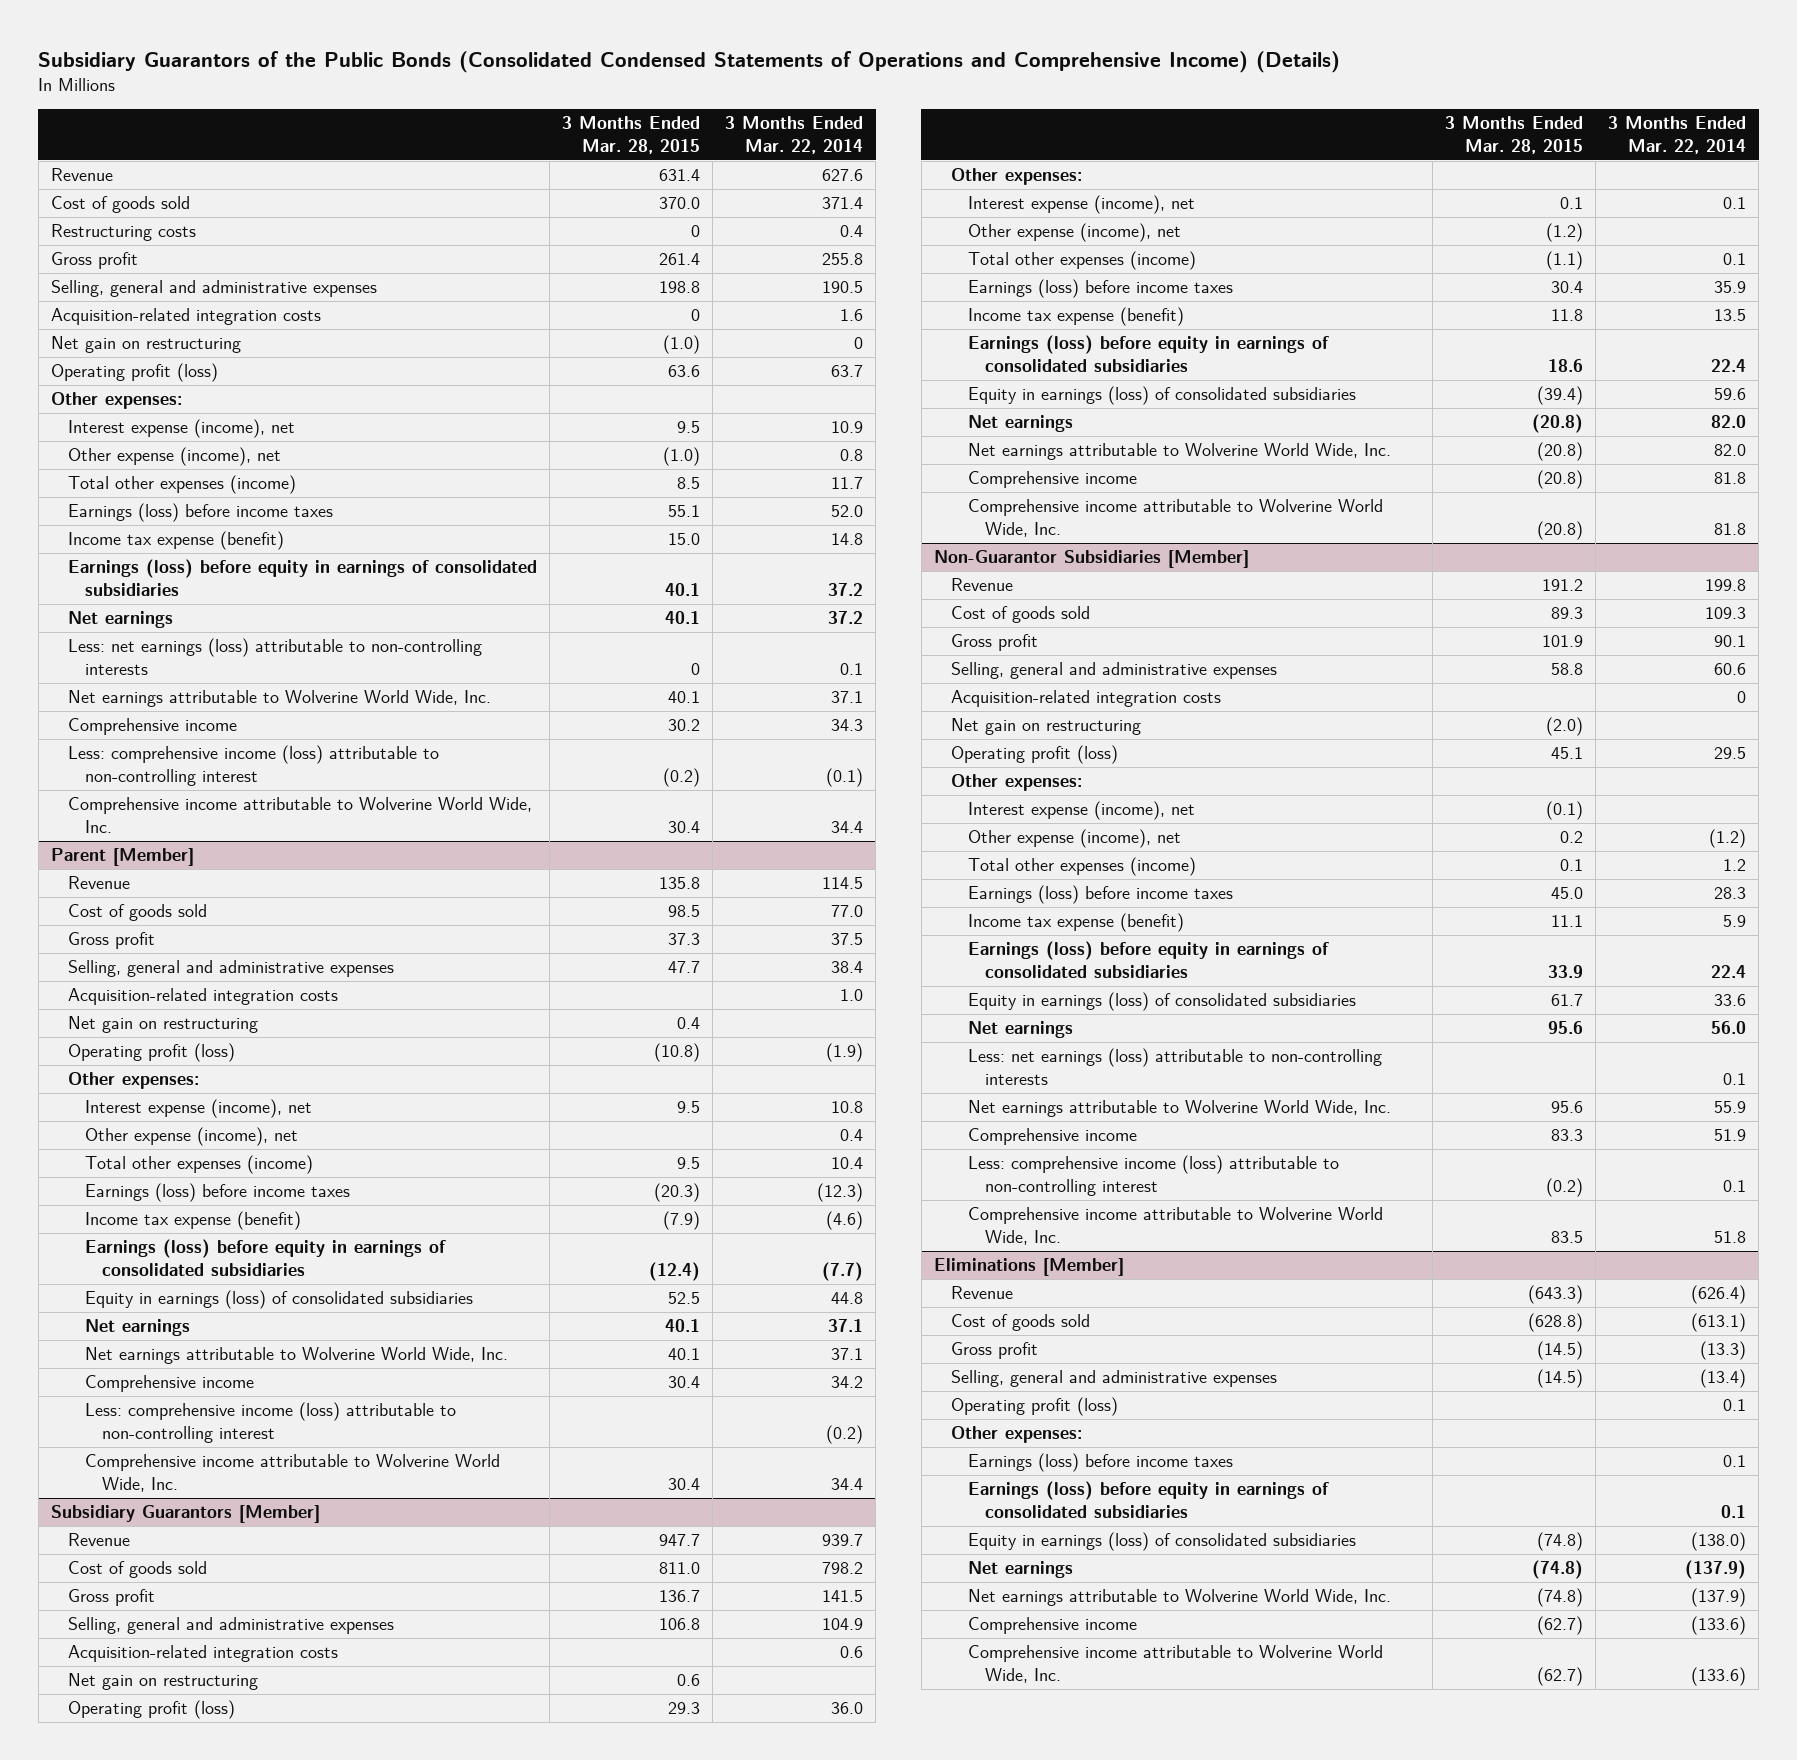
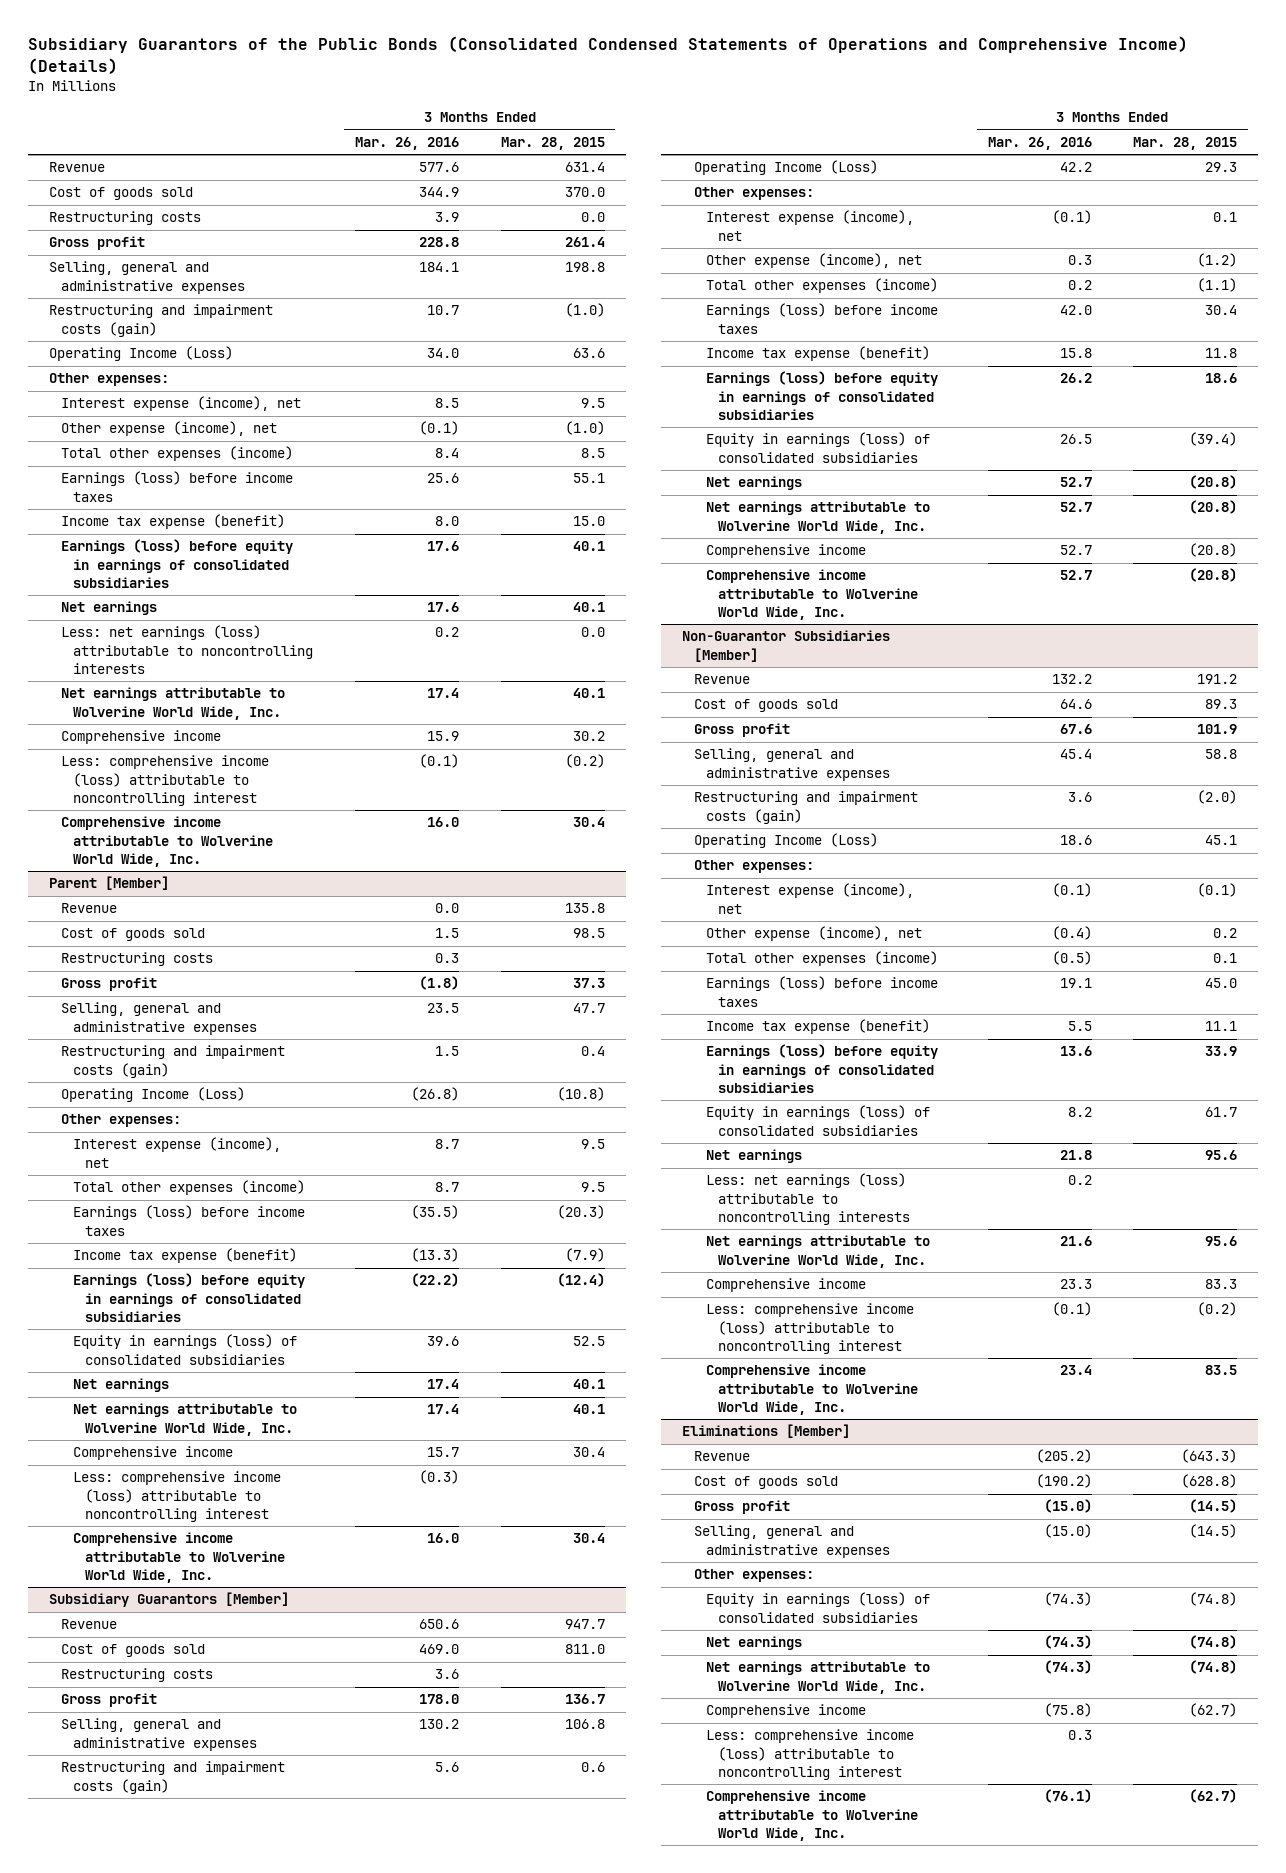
[725,116,864,155] 3 Months Ended Mar. 22, 2014 -> none
none -> [354,136,459,150] Mar. 26, 2016
[691,225,701,238] 0 -> [580,212,605,223] 0.0
[51,308,322,326] Acquisition-related integration costs -> none
[51,336,242,354] Net gain on restructuring -> [49,304,274,337] Restructuring and impairment costs (gain)
[51,363,219,383] Operating profit (loss) -> [49,346,234,362] Operating Income (Loss)
[67,638,482,676] Less: net earnings (loss) attributable to non-controlling interests -> [61,625,314,674] Less: net earnings (loss) attributable to noncontrolling interests
[691,663,701,676] 0 -> [580,627,605,638] 0.0
[67,745,439,787] Less: comprehensive income (loss) attributable to non-controlling interest -> [61,755,270,806] Less: comprehensive income (loss) attributable to noncontrolling interest
none -> [61,952,214,967] Restructuring costs
[67,988,338,1006] Acquisition-related integration costs -> none
[67,1016,258,1034] Net gain on restructuring -> [61,1045,286,1078] Restructuring and impairment costs (gain)
[67,1043,235,1063] Operating profit (loss) -> [61,1087,246,1103] Operating Income (Loss)
[84,1127,298,1147] Other expense (income), net -> none
[84,1402,456,1444] Less: comprehensive income (loss) attributable to non-controlling interest -> [73,1471,282,1522] Less: comprehensive income (loss) attributable to noncontrolling interest
none -> [61,1668,214,1683] Restructuring costs
[67,1645,338,1663] Acquisition-related integration costs -> none
[67,1673,258,1691] Net gain on restructuring -> [61,1761,286,1794] Restructuring and impairment costs (gain)
[67,1700,235,1720] Operating profit (loss) -> [693,160,878,176] Operating Income (Loss)
[950,690,1221,708] Acquisition-related integration costs -> none
[950,718,1141,736] Net gain on restructuring -> [693,791,918,824] Restructuring and impairment costs (gain)
[950,745,1118,765] Operating profit (loss) -> [693,833,878,849] Operating Income (Loss)
[967,1048,1382,1086] Less: net earnings (loss) attributable to non-controlling interests -> [705,1173,910,1225] Less: net earnings (loss) attributable to noncontrolling interests
[967,1155,1339,1197] Less: comprehensive income (loss) attributable to non-controlling interest -> [705,1303,914,1354] Less: comprehensive income (loss) attributable to noncontrolling interest
[950,1397,1118,1417] Operating profit (loss) -> none
[967,1453,1233,1473] Earnings (loss) before income taxes -> none
[967,1481,1329,1519] Earnings (loss) before equity in earnings of consolidated subsidiaries -> none
none -> [705,1729,914,1780] Less: comprehensive income (loss) attributable to noncontrolling interest

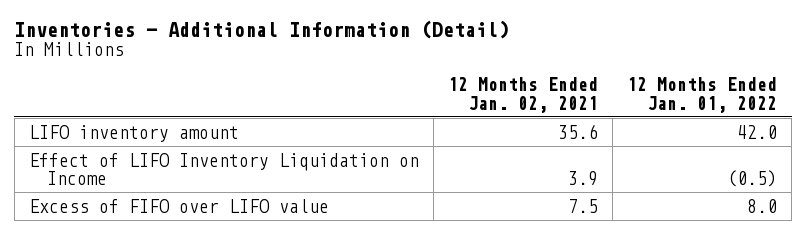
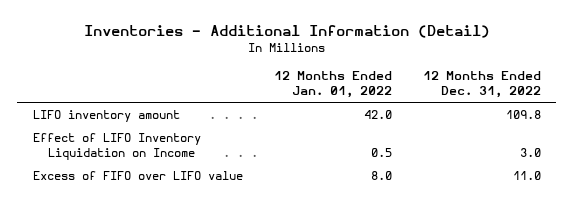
[447,77,598,113] 12 Months Ended Jan. 02, 2021 -> none
none -> [422,71,541,99] 12 Months Ended Dec. 31, 2022
[727,169,778,187] (0.5) -> [370,147,392,157] 0.5

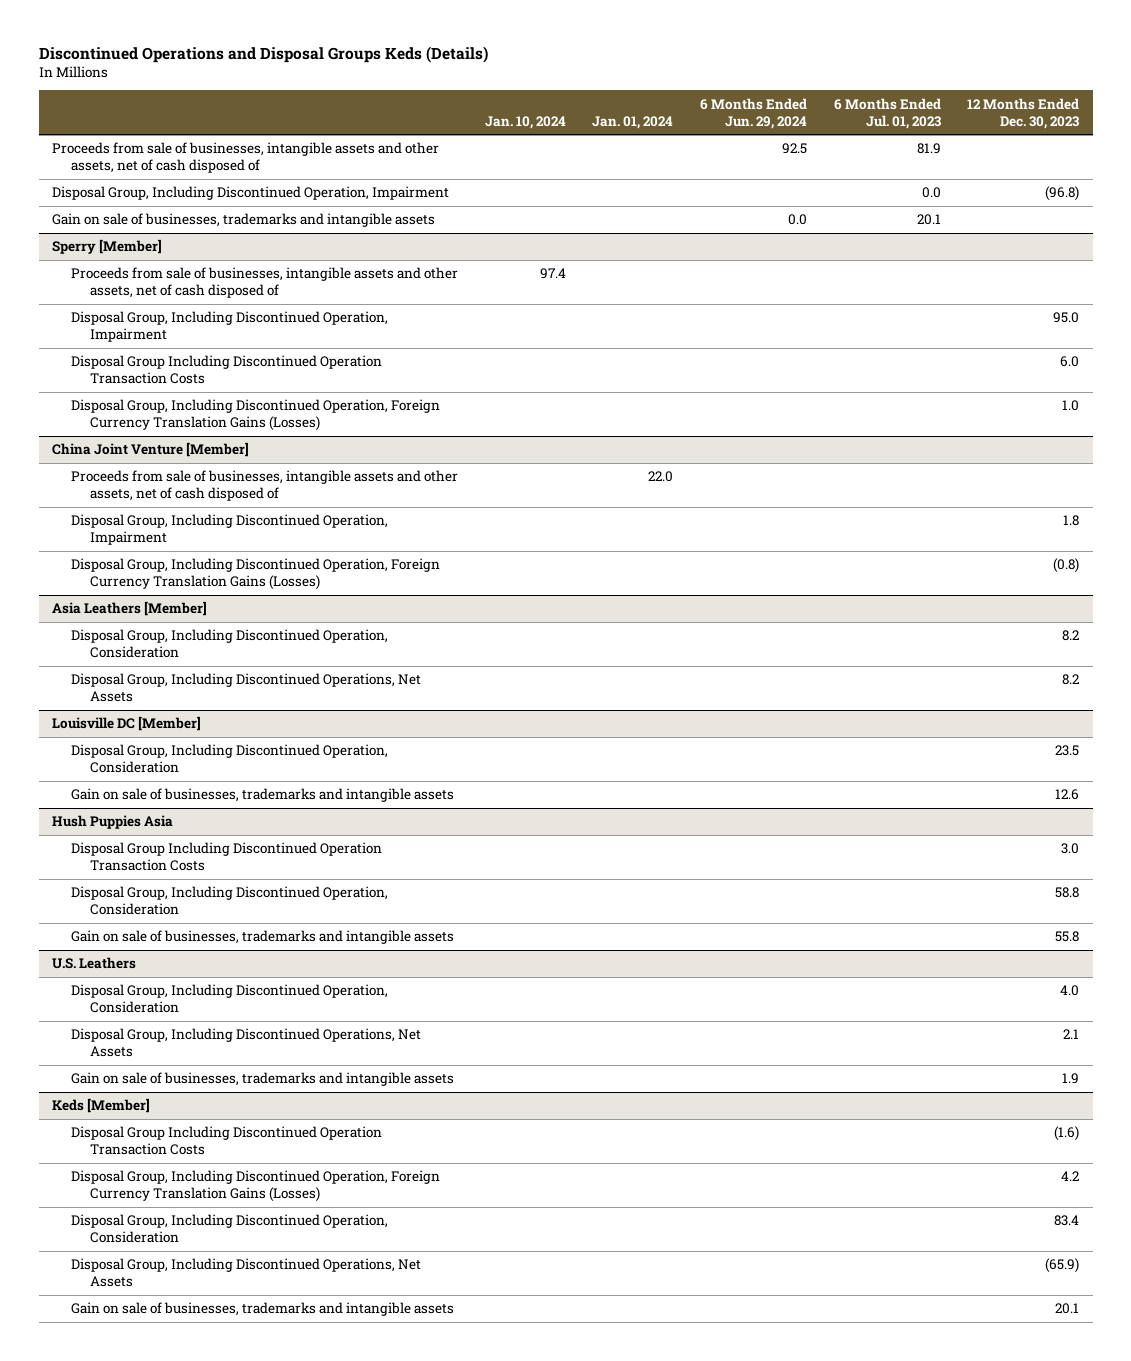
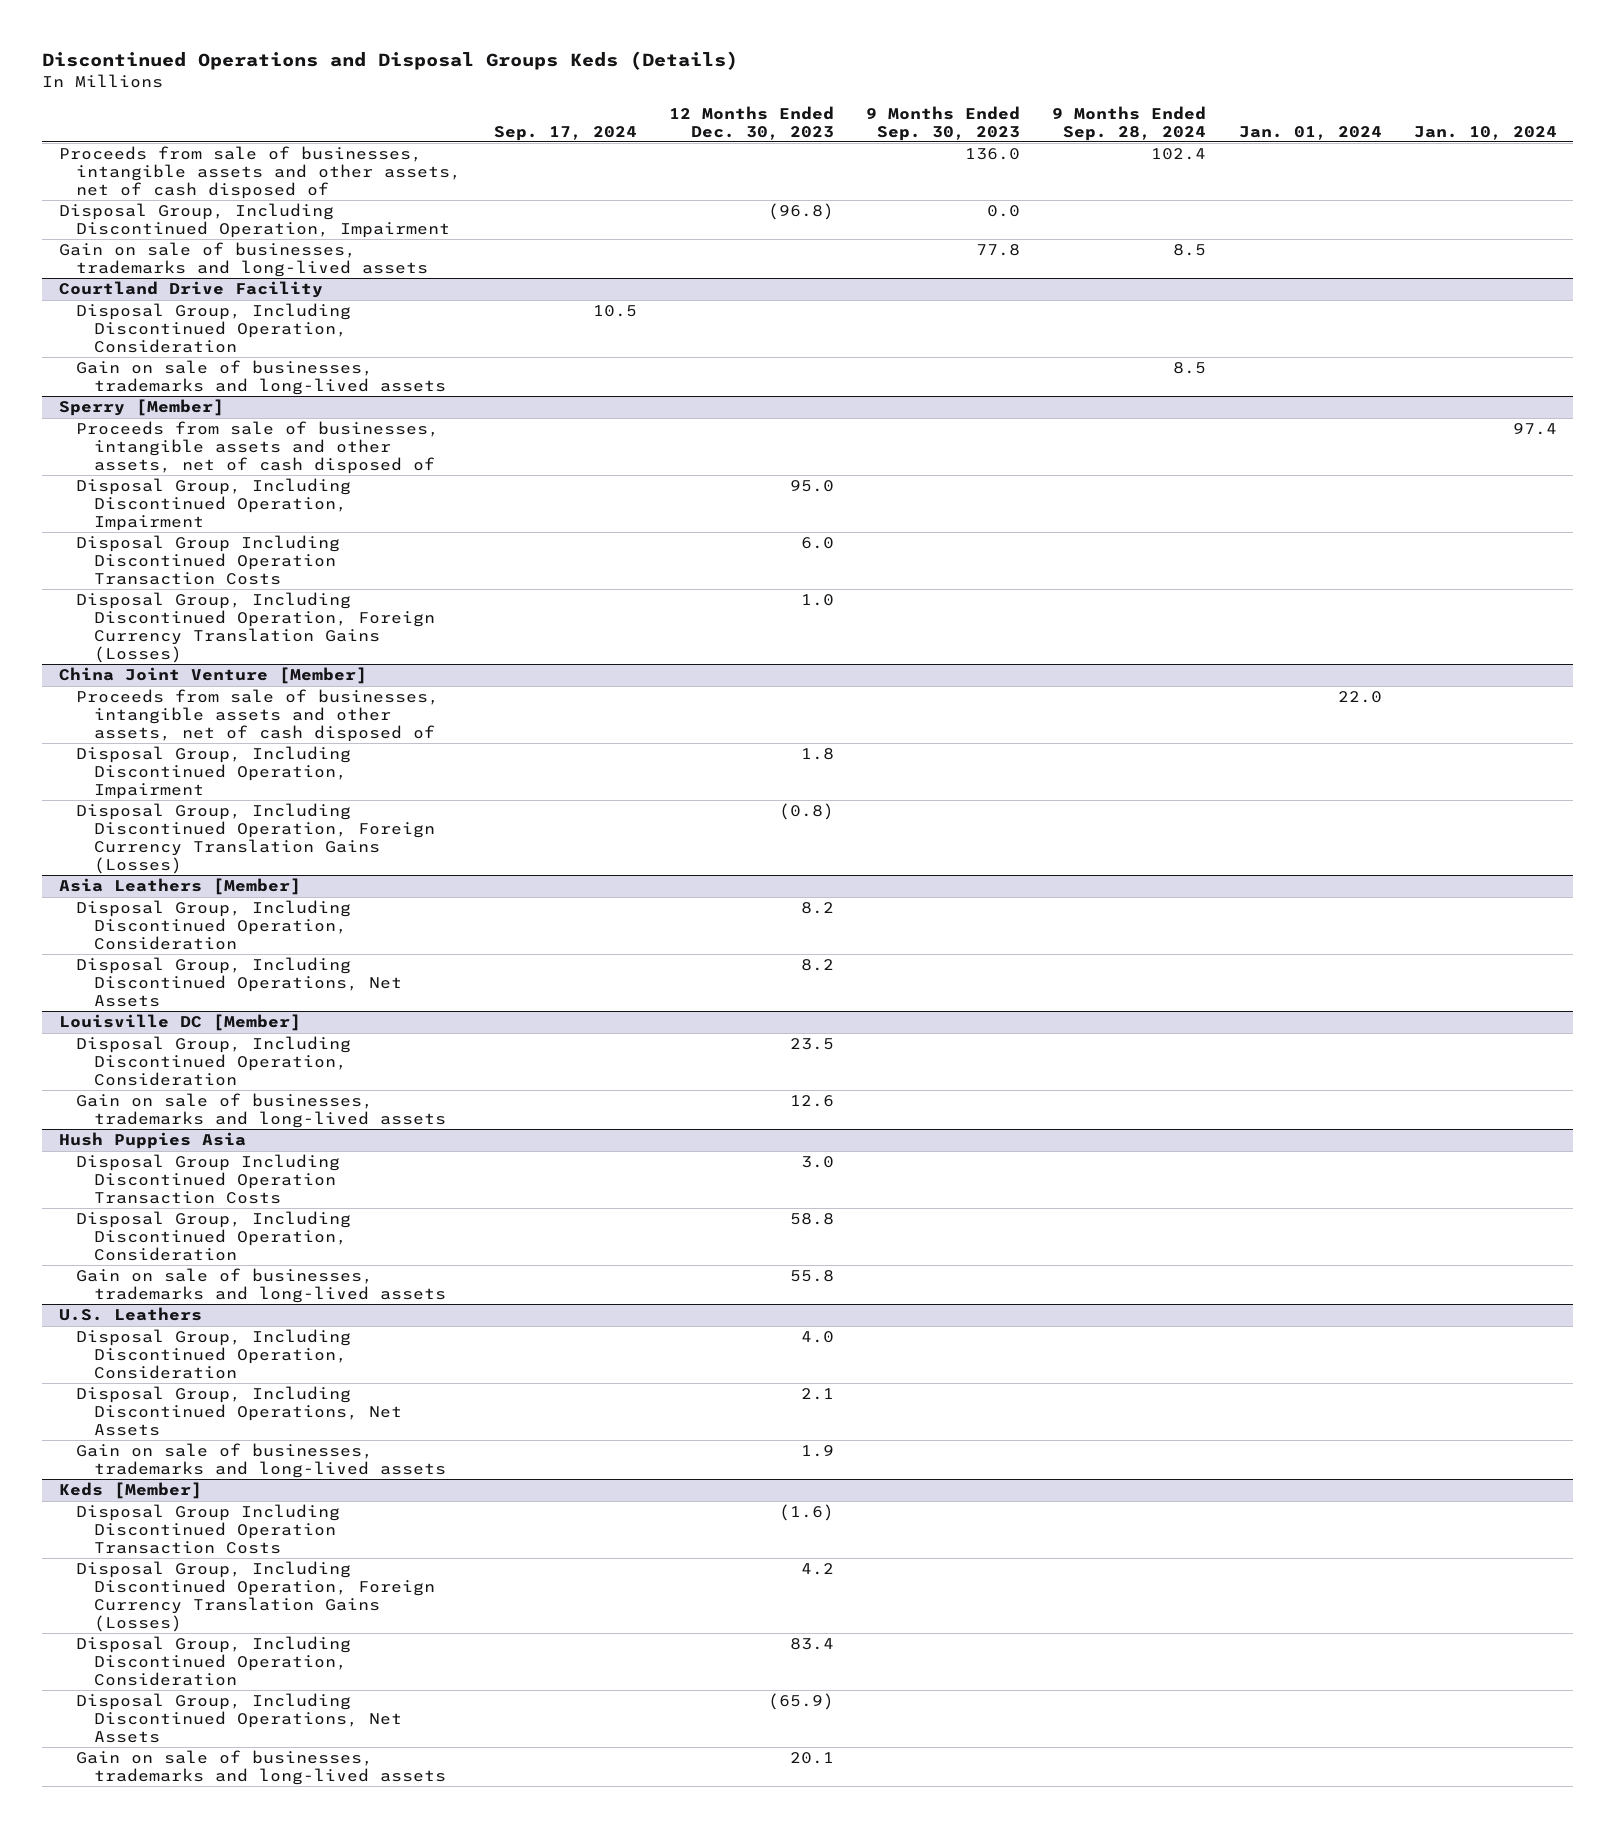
[699,97,807,129] 6 Months Ended Jun. 29, 2024 -> none
[833,97,941,129] 6 Months Ended Jul. 01, 2023 -> none
none -> [493,125,637,141] Sep. 17, 2024
none -> [866,105,1021,141] 9 Months Ended Sep. 30, 2023
none -> [1052,105,1207,141] 9 Months Ended Sep. 28, 2024
[51,213,435,228] Gain on sale of businesses, trademarks and intangible assets -> [58,242,429,277] Gain on sale of businesses, trademarks and long-lived assets
none -> [58,281,323,299] Courtland Drive Facility
none -> [76,303,352,353] Disposal Group, Including Discontinued Operation, Consideration
none -> [76,360,447,395] Gain on sale of businesses, trademarks and long-lived assets
[70,788,454,803] Gain on sale of businesses, trademarks and intangible assets -> [76,1093,447,1128] Gain on sale of businesses, trademarks and long-lived assets
[70,930,454,945] Gain on sale of businesses, trademarks and intangible assets -> [76,1268,447,1303] Gain on sale of businesses, trademarks and long-lived assets
[70,1072,454,1087] Gain on sale of businesses, trademarks and intangible assets -> [76,1443,447,1478] Gain on sale of businesses, trademarks and long-lived assets
[70,1302,454,1317] Gain on sale of businesses, trademarks and intangible assets -> [76,1750,447,1785] Gain on sale of businesses, trademarks and long-lived assets

